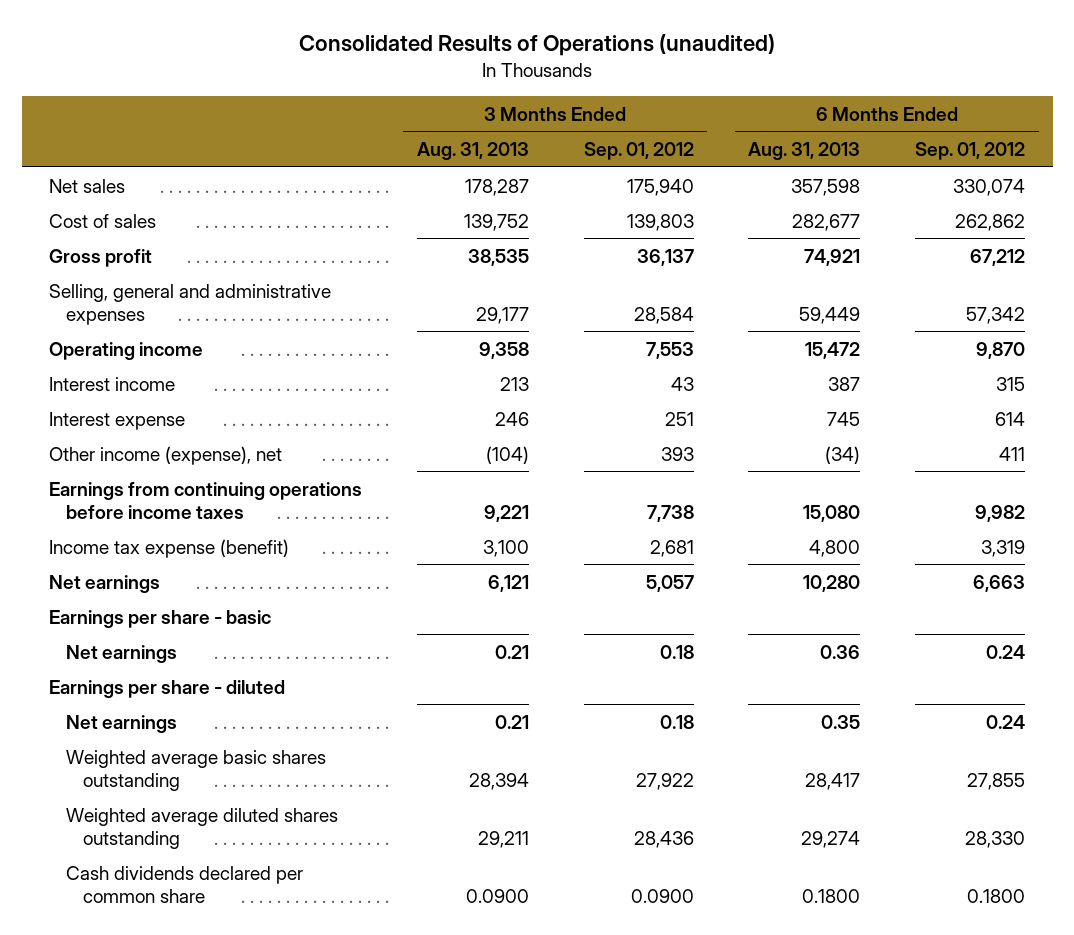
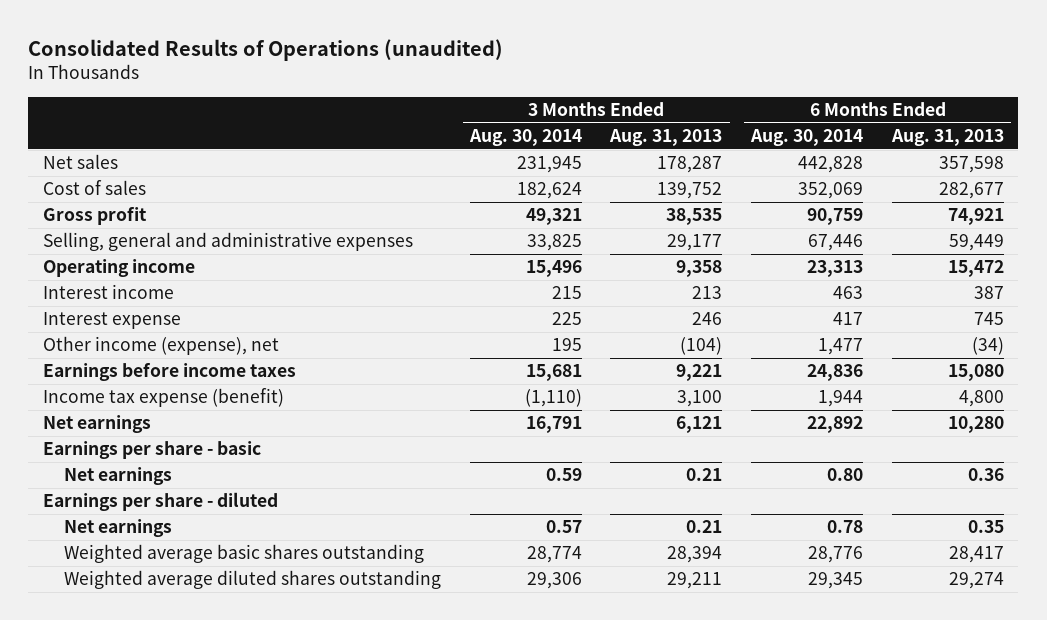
[583,142,694,161] Sep. 01, 2012 -> none
[915,142,1026,161] Sep. 01, 2012 -> none
none -> [468,129,582,147] Aug. 30, 2014
none -> [750,129,864,147] Aug. 30, 2014
[49,481,363,519] Earnings from continuing operations before income taxes -> [42,362,296,382] Earnings before income taxes
[66,865,304,903] Cash dividends declared per common share -> none

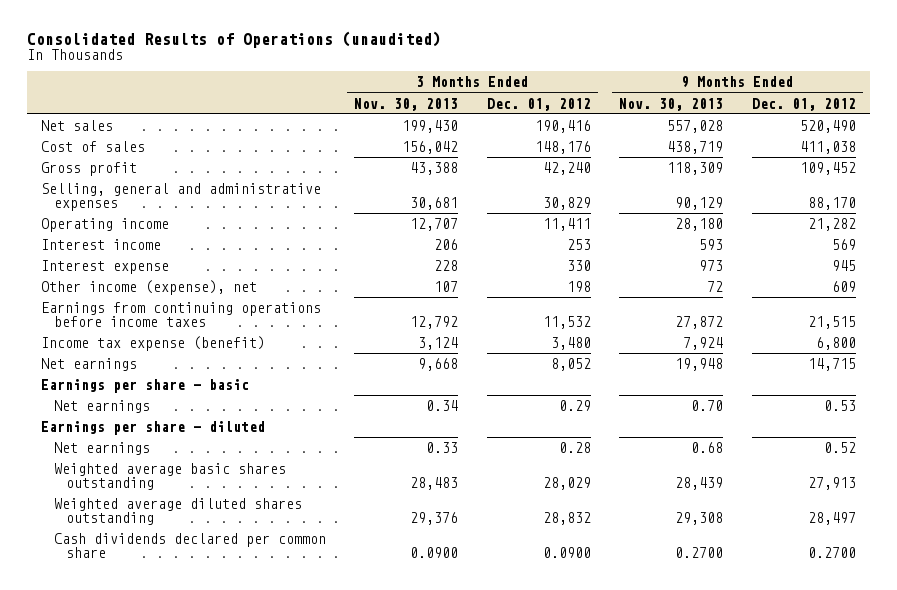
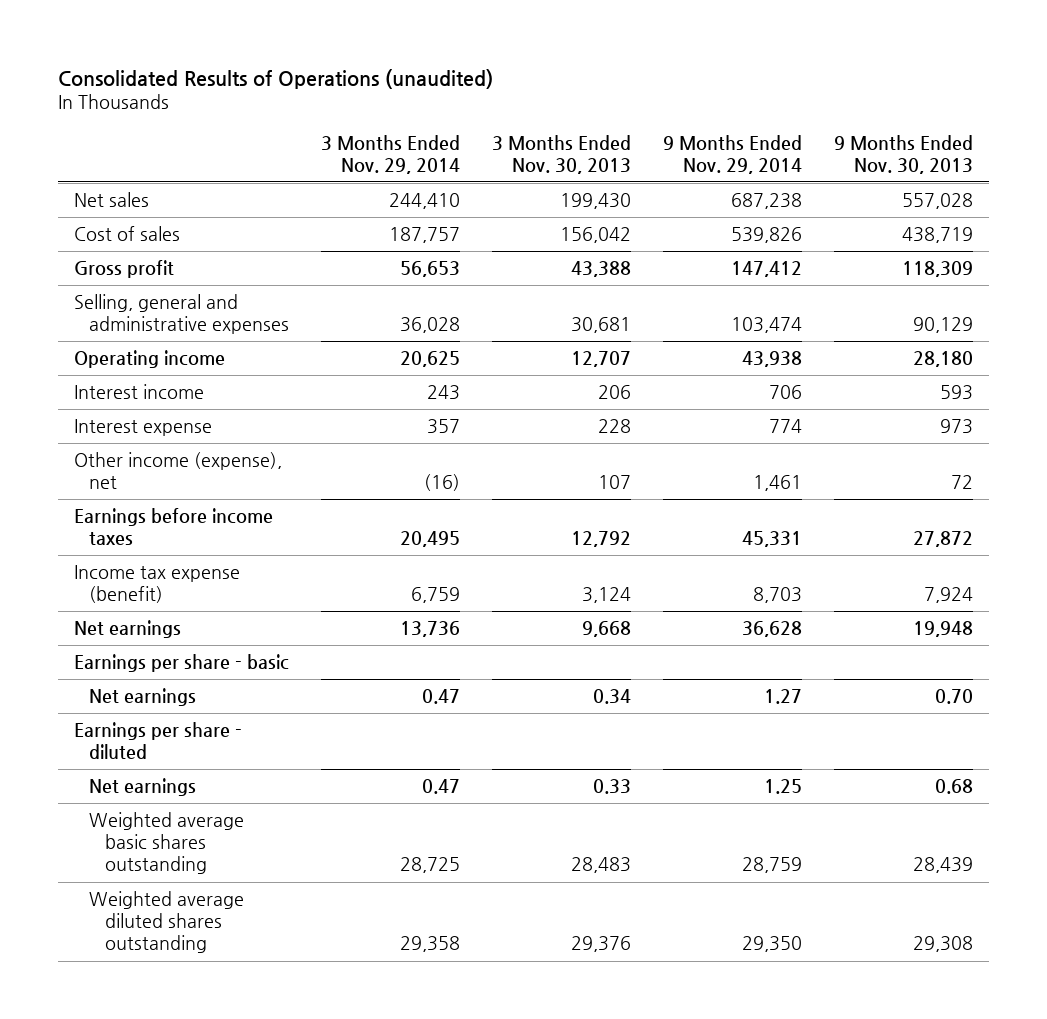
[486,97,591,111] Dec. 01, 2012 -> none
[751,97,856,111] Dec. 01, 2012 -> none
none -> [321,134,461,174] 3 Months Ended Nov. 29, 2014
none -> [663,134,803,174] 9 Months Ended Nov. 29, 2014
[41,301,322,327] Earnings from continuing operations before income taxes -> [73,508,273,546] Earnings before income taxes
[53,532,326,558] Cash dividends declared per common share -> none

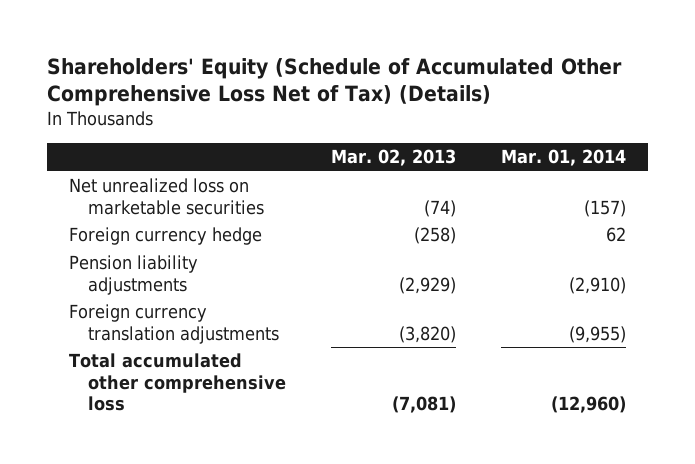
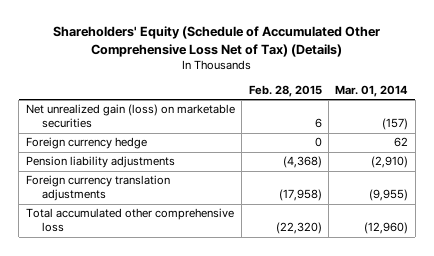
[330,149,456,167] Mar. 02, 2013 -> none
none -> [248,84,322,97] Feb. 28, 2015
[69,178,264,215] Net unrealized loss on marketable securities -> [25,104,235,129] Net unrealized gain (loss) on marketable securities

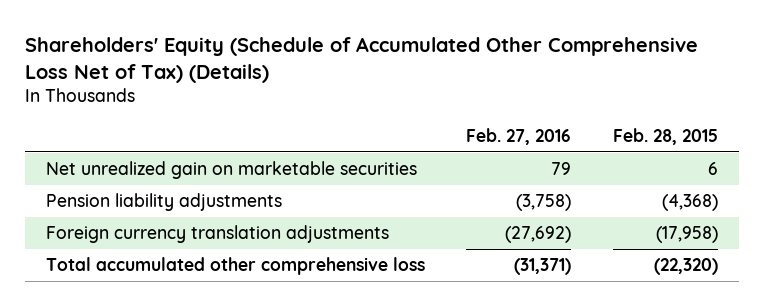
[335,84,409,97] Mar. 01, 2014 -> none
none -> [466,127,572,145] Feb. 27, 2016
[25,137,147,150] Foreign currency hedge -> none
[25,104,235,129] Net unrealized gain (loss) on marketable securities -> [45,161,417,180] Net unrealized gain on marketable securities

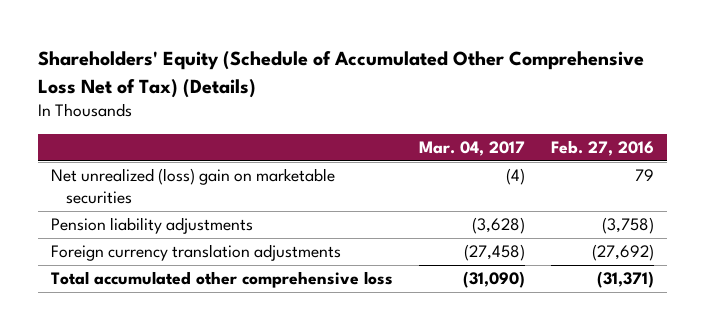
[612,127,718,145] Feb. 28, 2015 -> none
none -> [419,141,526,157] Mar. 04, 2017
[45,161,417,180] Net unrealized gain on marketable securities -> [51,168,336,205] Net unrealized (loss) gain on marketable securities

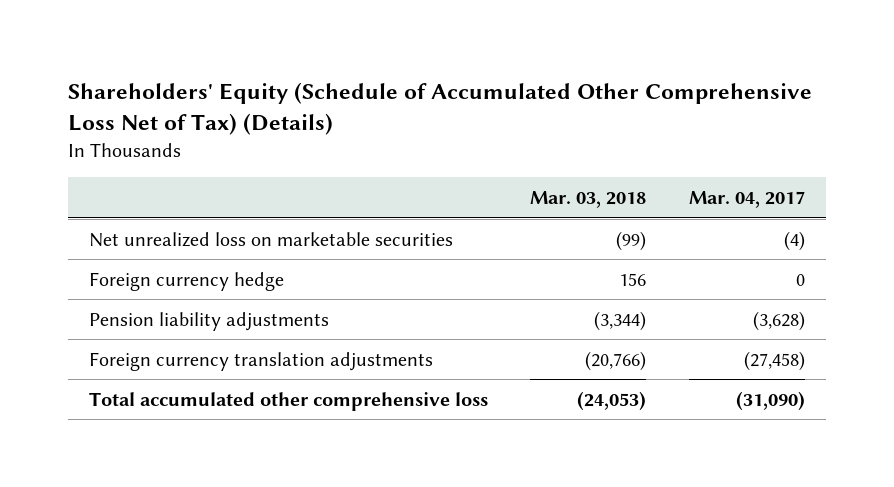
[550,140,654,157] Feb. 27, 2016 -> none
none -> [530,190,647,208] Mar. 03, 2018
[51,168,336,205] Net unrealized (loss) gain on marketable securities -> [88,231,453,247] Net unrealized loss on marketable securities
none -> [88,271,284,291] Foreign currency hedge

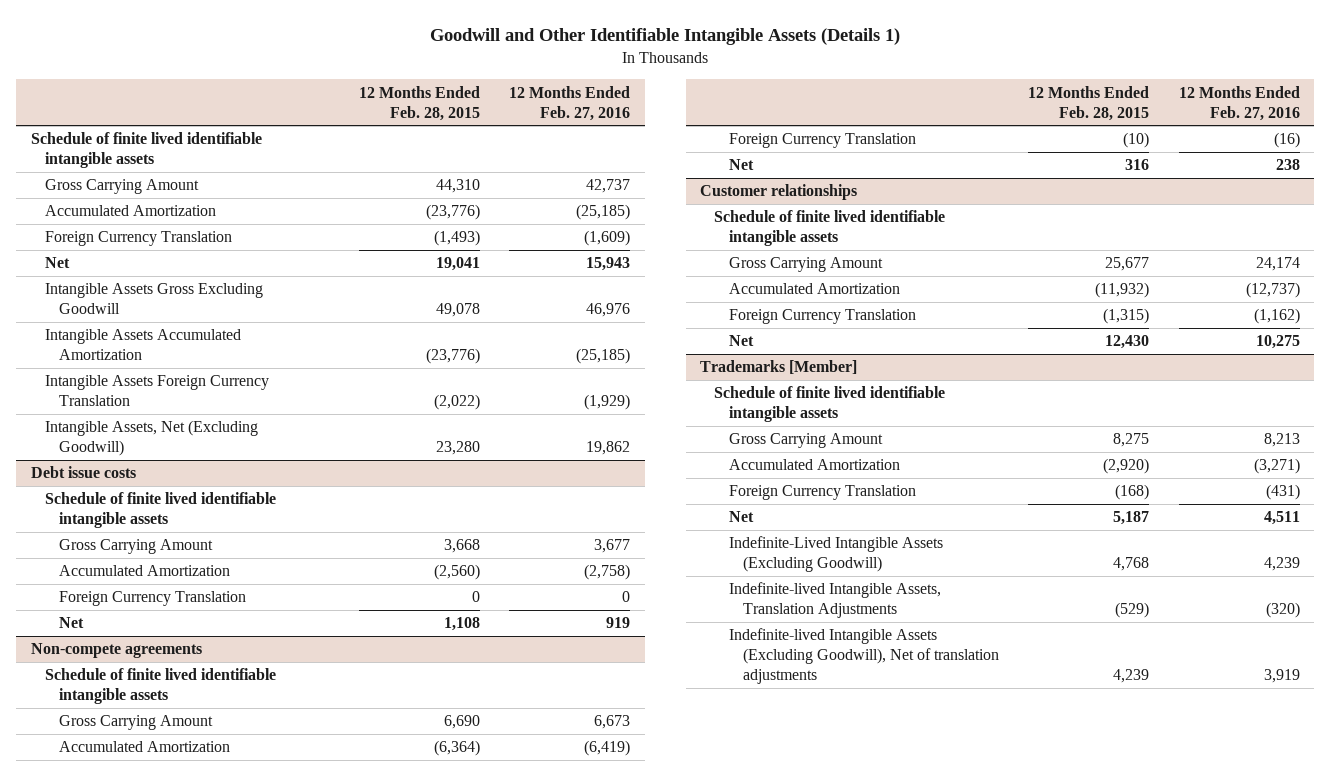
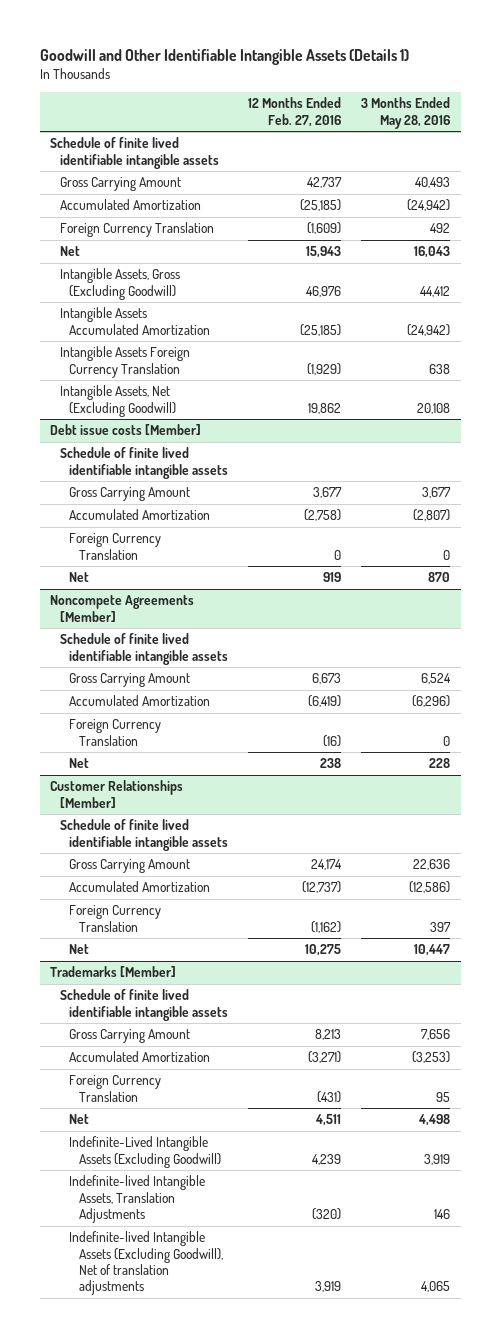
[358,85,480,121] 12 Months Ended Feb. 28, 2015 -> none
none -> [361,97,451,129] 3 Months Ended May 28, 2016
[45,283,264,315] Intangible Assets Gross Excluding Goodwill -> [59,268,180,300] Intangible Assets, Gross (Excluding Goodwill)
[31,466,137,479] Debt issue costs -> [49,424,201,436] Debt issue costs [Member]
[31,643,203,659] Non-compete agreements -> [49,595,194,622] Noncompete Agreements [Member]
[700,184,858,201] Customer relationships -> [49,780,183,808] Customer Relationships [Member]

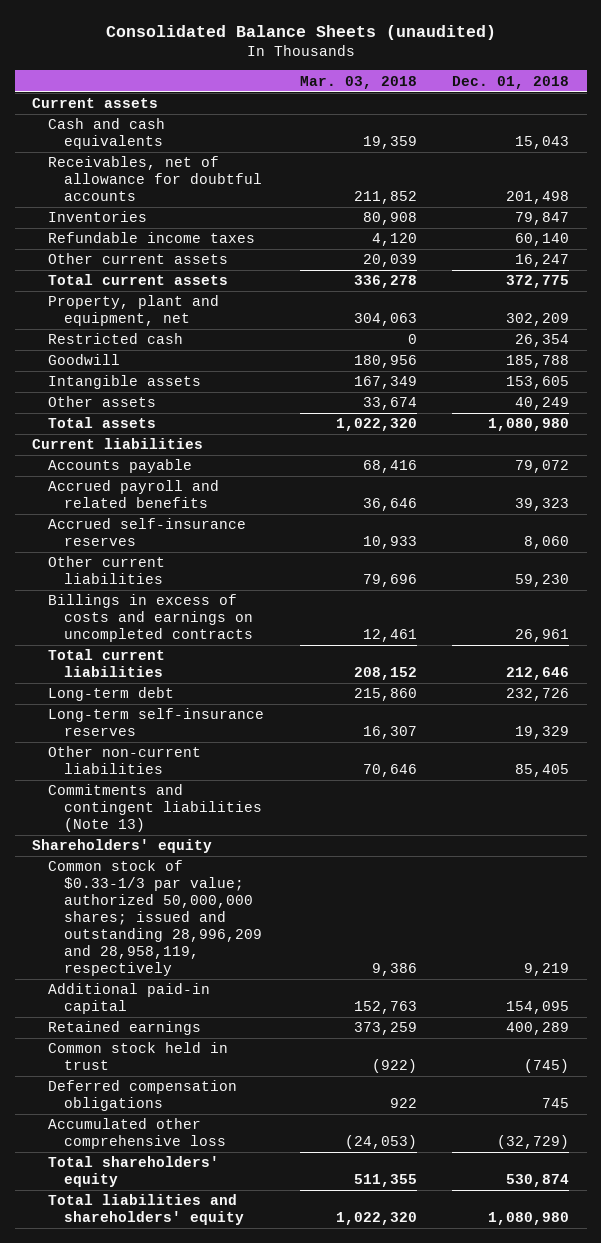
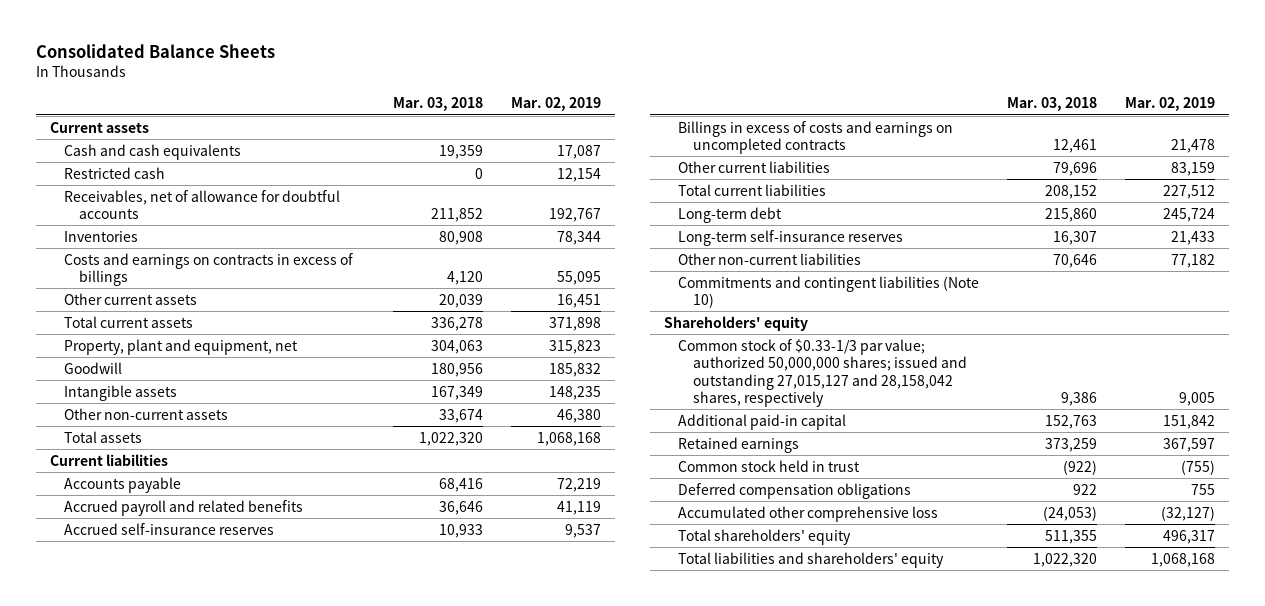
[105,24,496,40] Consolidated Balance Sheets (unaudited) -> [36,44,276,59] Consolidated Balance Sheets
[452,75,570,89] Dec. 01, 2018 -> none
none -> [511,97,602,112] Mar. 02, 2019
[47,333,183,345] Restricted cash -> [64,166,166,179] Restricted cash
[47,232,255,244] Refundable income taxes -> [64,252,354,287] Costs and earnings on contracts in excess of billings
[47,396,156,408] Other assets -> [64,407,229,420] Other non-current assets
[47,556,165,585] Other current liabilities -> [678,160,831,173] Other current liabilities
[47,784,262,833] Commitments and contingent liabilities (Note 13) -> [678,275,980,309] Commitments and contingent liabilities (Note 10)
[47,860,262,977] Common stock of $0.33-1/3 par value; authorized 50,000,000 shares; issued and outstanding 28,996,209 and 28,958,119, respectively -> [678,338,967,407] Common stock of $0.33-1/3 par value; authorized 50,000,000 shares; issued and outstanding 27,015,127 and 28,158,042 shares, respectively

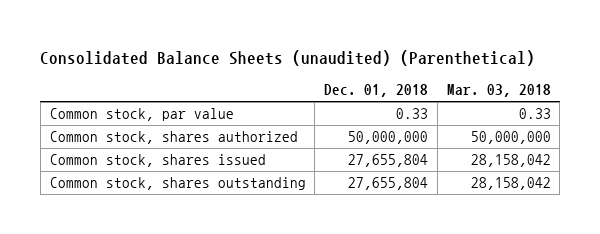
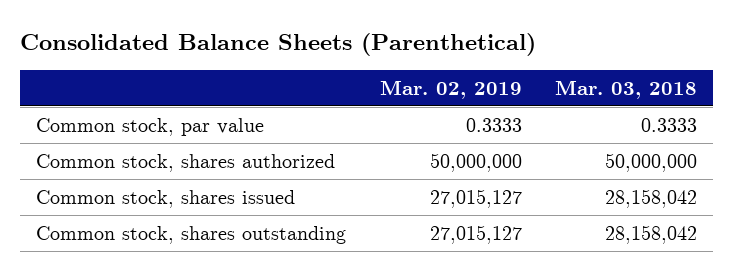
[40,50,536,67] Consolidated Balance Sheets (unaudited) (Parenthetical) -> [19,33,536,57] Consolidated Balance Sheets (Parenthetical)
[324,84,429,98] Dec. 01, 2018 -> none
none -> [379,79,522,99] Mar. 02, 2019
[518,108,551,120] 0.33 -> [640,117,697,132] 0.3333

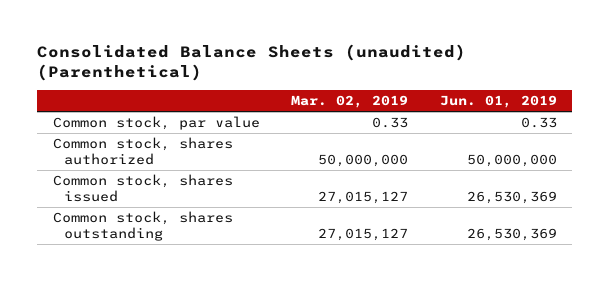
[19,33,536,57] Consolidated Balance Sheets (Parenthetical) -> [37,44,467,82] Consolidated Balance Sheets (unaudited) (Parenthetical)
[554,79,697,99] Mar. 03, 2018 -> none
none -> [439,95,557,109] Jun. 01, 2019
[465,117,522,132] 0.3333 -> [372,116,409,128] 0.33

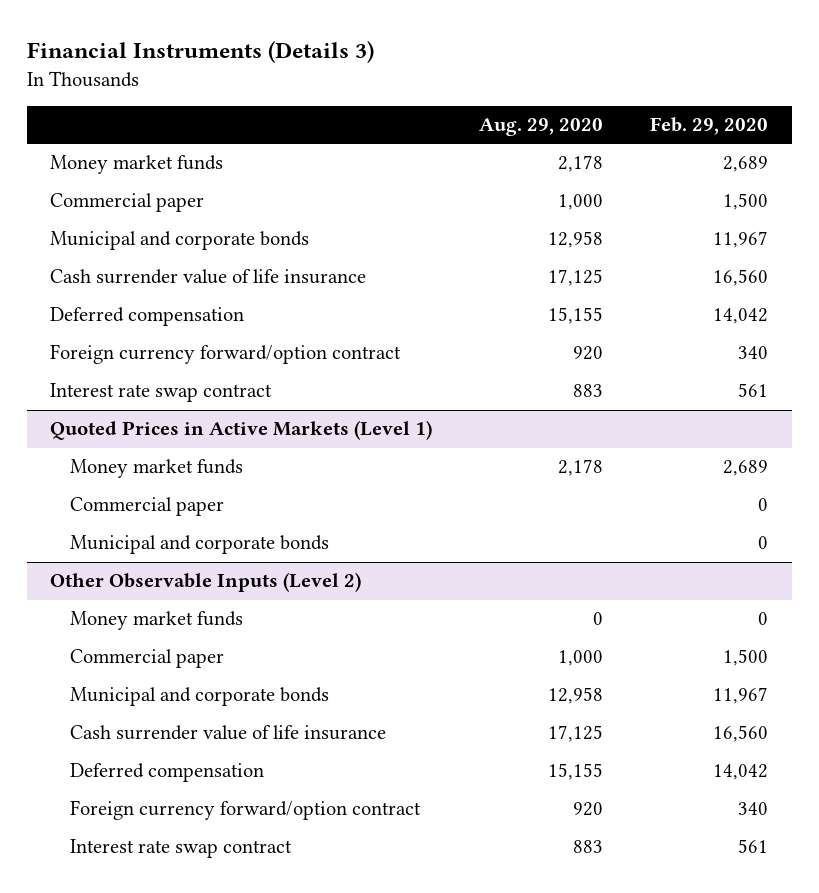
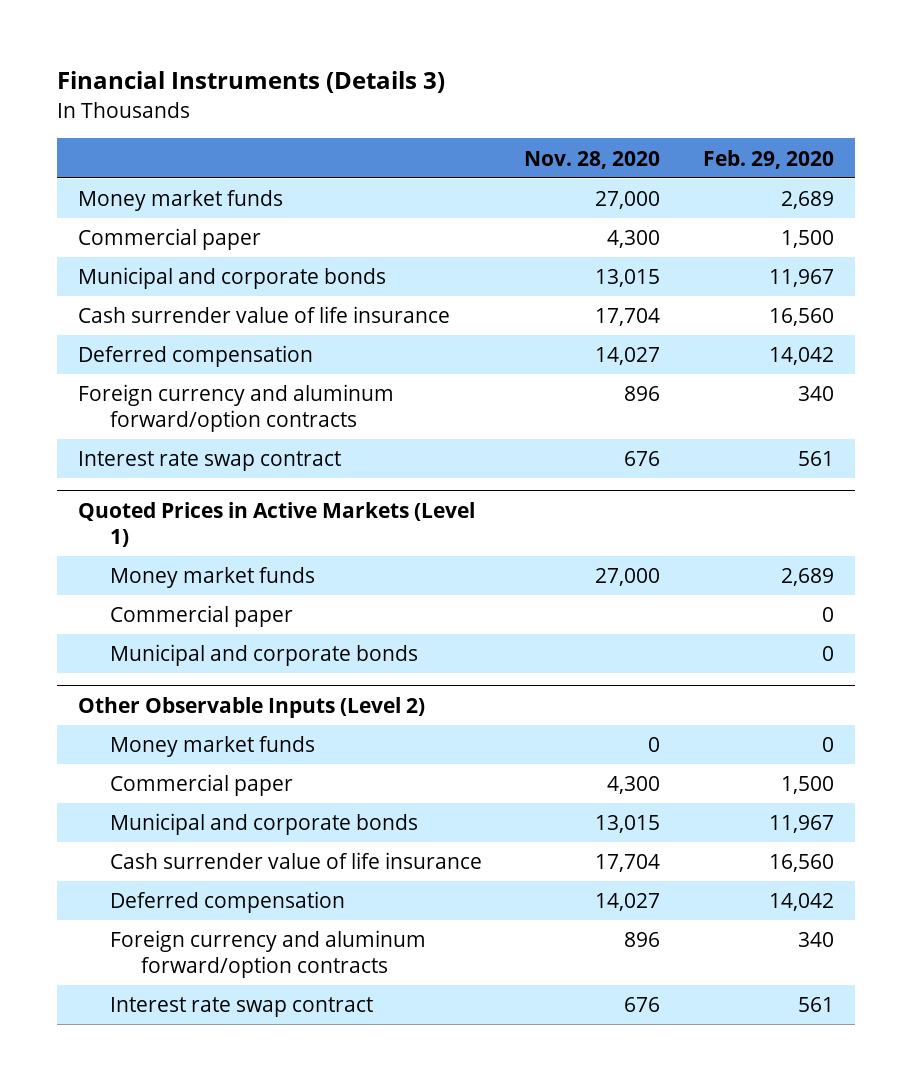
[479,118,604,137] Aug. 29, 2020 -> none
none -> [524,150,661,169] Nov. 28, 2020
[50,344,402,365] Foreign currency forward/option contract -> [77,384,394,433] Foreign currency and aluminum forward/option contracts
[70,800,422,821] Foreign currency forward/option contract -> [109,930,426,979] Foreign currency and aluminum forward/option contracts

